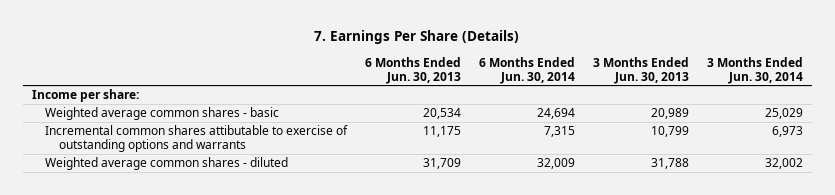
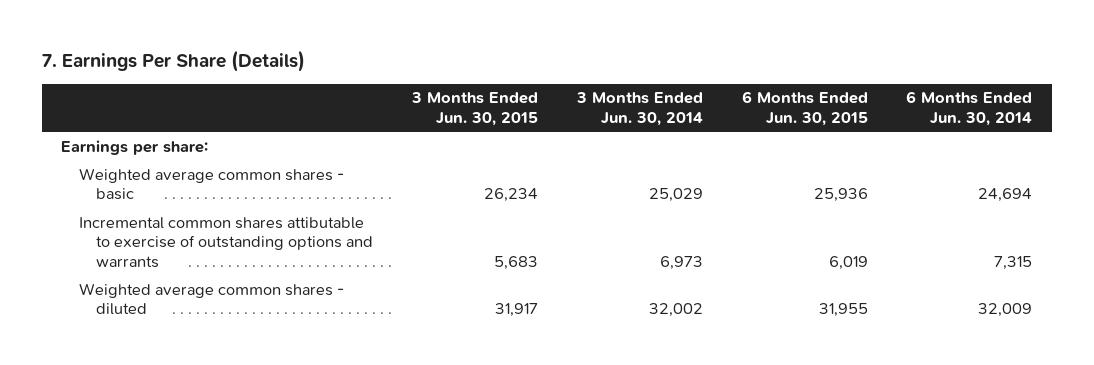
[365,56,462,84] 6 Months Ended Jun. 30, 2013 -> none
[592,56,689,84] 3 Months Ended Jun. 30, 2013 -> none
none -> [410,92,538,126] 3 Months Ended Jun. 30, 2015
none -> [741,91,868,126] 6 Months Ended Jun. 30, 2015
[31,89,139,103] Income per share: -> [61,139,209,155] Earnings per share:

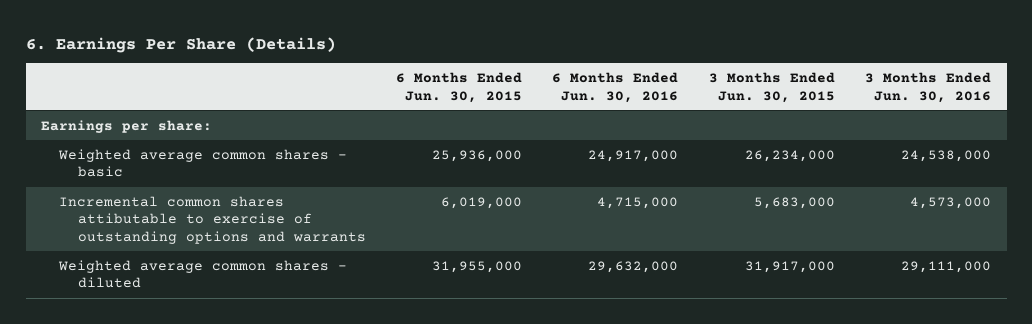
[41,50,305,73] 7. Earnings Per Share (Details) -> [25,36,336,53] 6. Earnings Per Share (Details)
[575,92,703,126] 3 Months Ended Jun. 30, 2014 -> none
[906,91,1033,126] 6 Months Ended Jun. 30, 2014 -> none
none -> [552,71,679,103] 6 Months Ended Jun. 30, 2016
none -> [865,71,992,103] 3 Months Ended Jun. 30, 2016
[483,188,538,203] 26,234 -> [744,149,835,162] 26,234,000
[813,188,868,203] 25,936 -> [431,149,522,162] 25,936,000
[493,255,538,270] 5,683 -> [753,196,835,209] 5,683,000
[828,255,868,270] 6,019 -> [440,196,522,209] 6,019,000
[494,303,538,318] 31,917 -> [744,260,835,273] 31,917,000
[818,303,868,318] 31,955 -> [431,260,522,273] 31,955,000

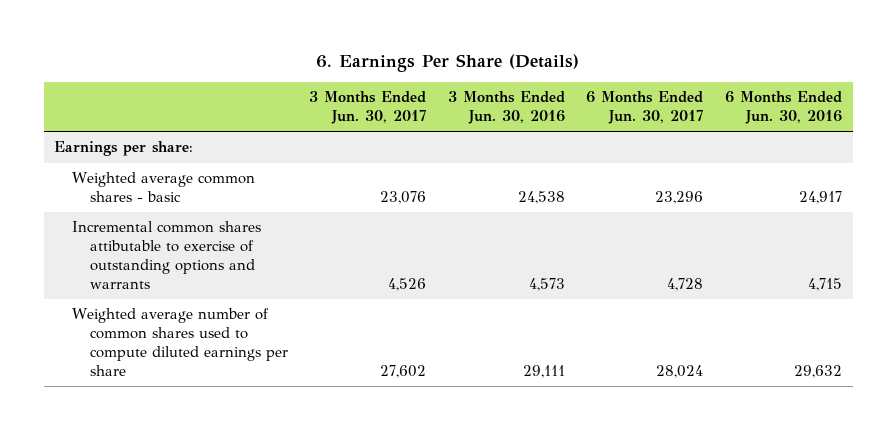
[395,71,522,103] 6 Months Ended Jun. 30, 2015 -> none
[708,71,835,103] 3 Months Ended Jun. 30, 2015 -> none
none -> [309,91,427,125] 3 Months Ended Jun. 30, 2017
none -> [586,91,704,125] 6 Months Ended Jun. 30, 2017
[588,149,679,162] 24,917,000 -> [798,191,842,205] 24,917
[901,149,992,162] 24,538,000 -> [517,191,565,205] 24,538
[597,196,679,209] 4,715,000 -> [807,278,842,292] 4,715
[910,196,992,209] 4,573,000 -> [528,278,565,292] 4,573
[58,259,348,289] Weighted average common shares - diluted -> [72,308,288,377] Weighted average number of common shares used to compute diluted earnings per share
[588,260,679,273] 29,632,000 -> [793,365,842,379] 29,632
[901,260,992,273] 29,111,000 -> [522,365,565,379] 29,111

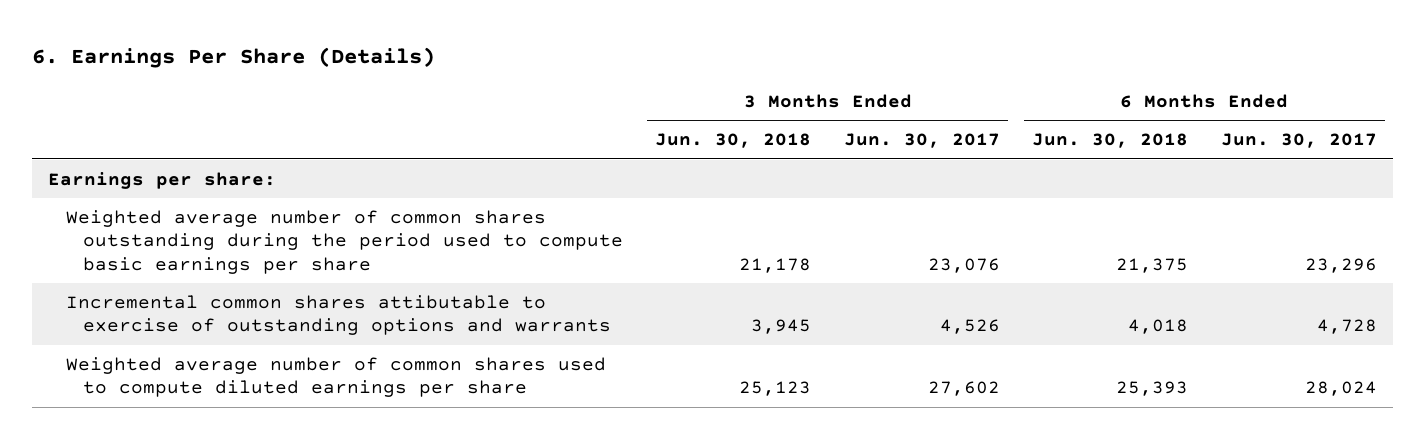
[447,91,565,125] 3 Months Ended Jun. 30, 2016 -> none
[724,91,842,125] 6 Months Ended Jun. 30, 2016 -> none
none -> [655,133,812,149] Jun. 30, 2018
none -> [1032,133,1189,149] Jun. 30, 2018
[72,172,256,203] Weighted average common shares - basic -> [65,209,623,275] Weighted average number of common shares outstanding during the period used to compute basic earnings per share

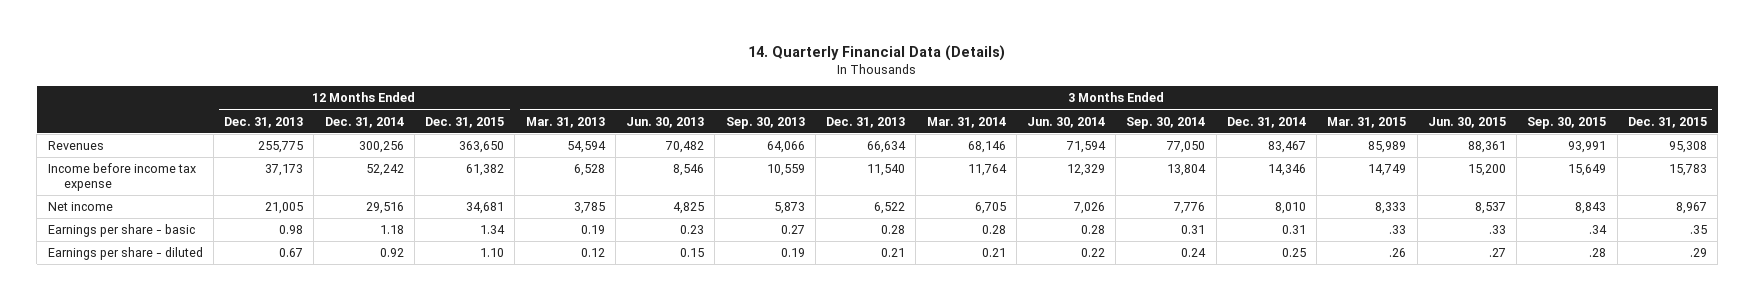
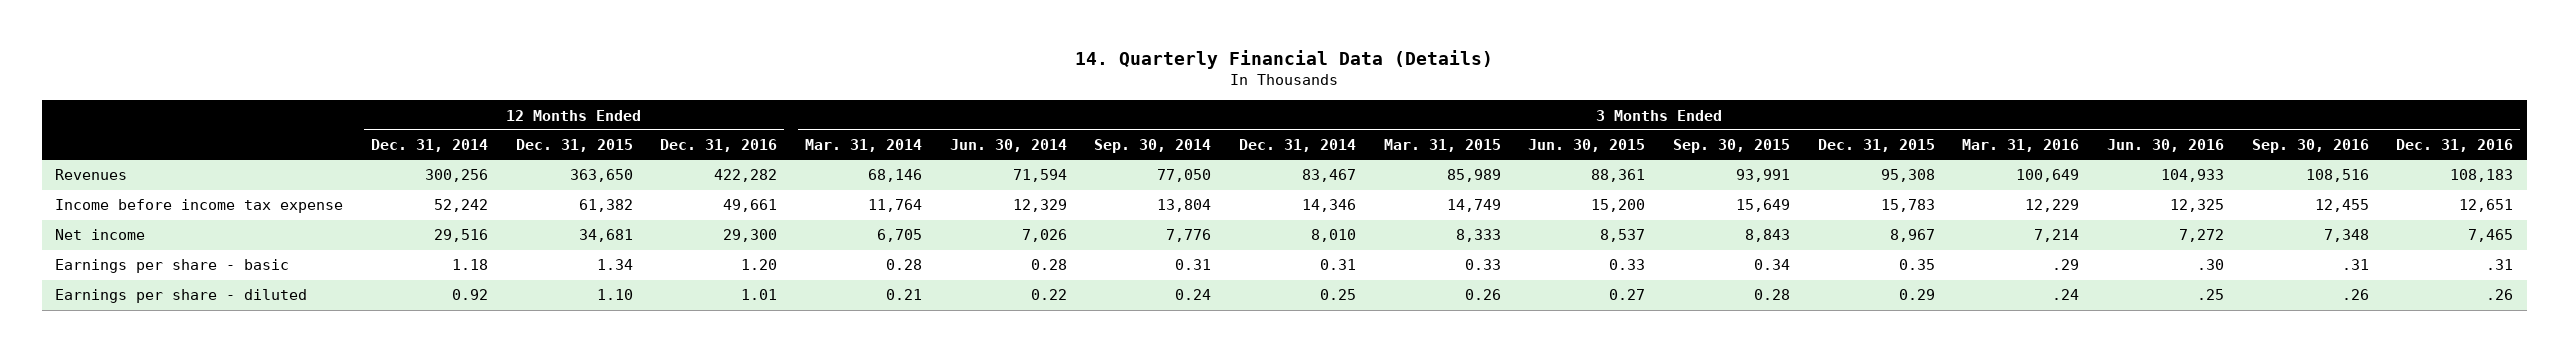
[224,116,304,128] Dec. 31, 2013 -> none
[525,116,605,128] Mar. 31, 2013 -> none
[626,116,705,128] Jun. 30, 2013 -> none
[725,116,805,129] Sep. 30, 2013 -> none
[826,116,906,128] Dec. 31, 2013 -> none
none -> [660,139,778,153] Dec. 31, 2016
none -> [1962,139,2080,153] Mar. 31, 2016
none -> [2106,139,2224,153] Jun. 30, 2016
none -> [2251,139,2369,154] Sep. 30, 2016
none -> [2396,139,2514,153] Dec. 31, 2016
[1389,225,1407,235] .33 -> [1464,259,1501,271] 0.33
[1488,225,1506,235] .33 -> [1609,259,1646,271] 0.33
[1589,225,1608,235] .34 -> [1753,259,1790,271] 0.34
[1689,225,1707,235] .35 -> [1898,259,1935,271] 0.35
[1389,248,1407,258] .26 -> [1464,289,1501,301] 0.26
[1488,248,1506,258] .27 -> [1609,289,1646,301] 0.27
[1589,248,1607,258] .28 -> [1753,289,1790,301] 0.28
[1689,248,1707,258] .29 -> [1898,289,1935,301] 0.29

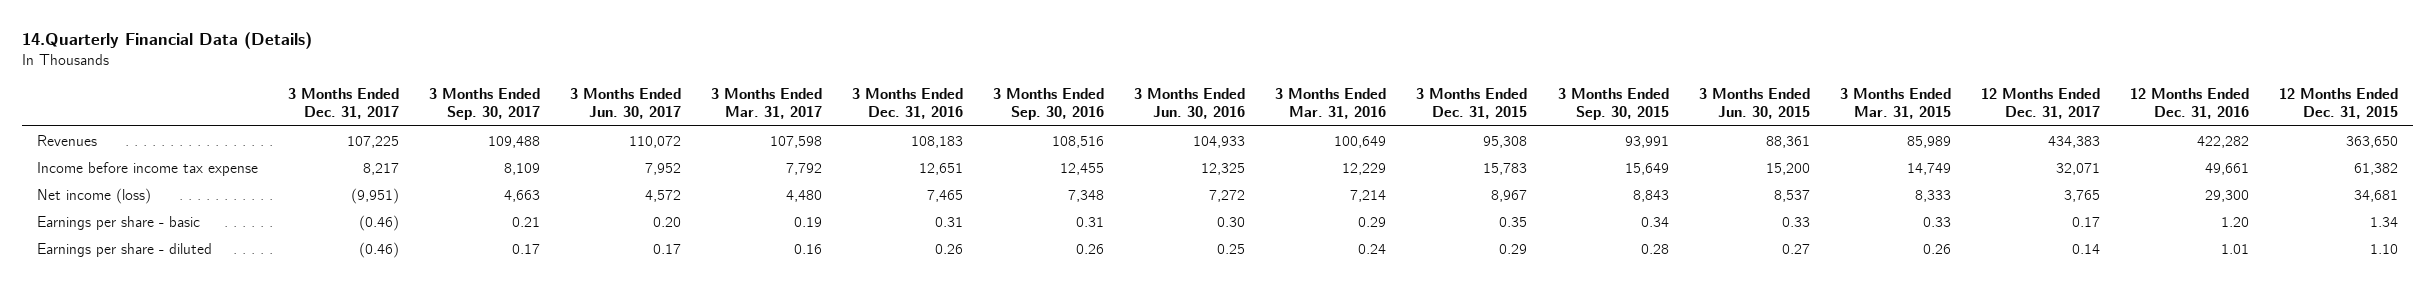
[1075,49,1494,69] 14. Quarterly Financial Data (Details) -> [21,31,312,49] 14.Quarterly Financial Data (Details)
[371,139,489,153] Dec. 31, 2014 -> none
[805,139,923,153] Mar. 31, 2014 -> none
[949,139,1067,153] Jun. 30, 2014 -> none
[1094,139,1212,154] Sep. 30, 2014 -> none
[1239,139,1357,153] Dec. 31, 2014 -> none
none -> [287,87,399,120] 3 Months Ended Dec. 31, 2017
none -> [428,87,540,121] 3 Months Ended Sep. 30, 2017
none -> [569,87,681,120] 3 Months Ended Jun. 30, 2017
none -> [710,87,822,120] 3 Months Ended Mar. 31, 2017
none -> [1980,87,2100,120] 12 Months Ended Dec. 31, 2017
[55,229,146,241] Net income -> [36,187,151,204] Net income (loss)
[2052,259,2080,271] .29 -> [1358,216,1387,227] 0.29
[2196,259,2224,271] .30 -> [1217,216,1246,227] 0.30
[2341,259,2369,271] .31 -> [1076,216,1105,227] 0.31
[2486,259,2514,271] .31 -> [935,216,964,227] 0.31
[2052,289,2080,301] .24 -> [1358,243,1387,254] 0.24
[2196,289,2224,301] .25 -> [1217,243,1246,254] 0.25
[2341,289,2369,301] .26 -> [1076,243,1105,254] 0.26
[2486,289,2514,301] .26 -> [935,243,964,254] 0.26

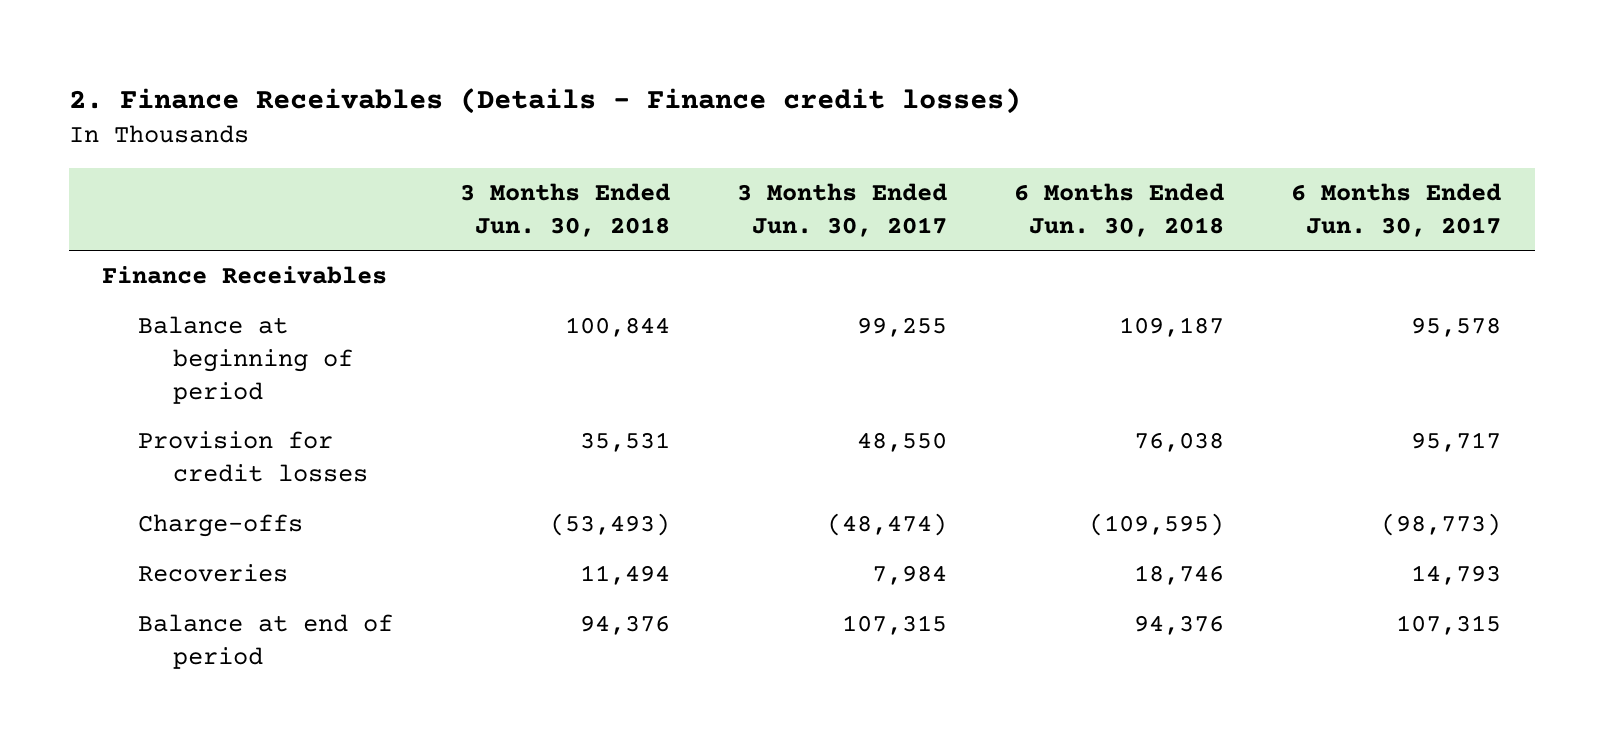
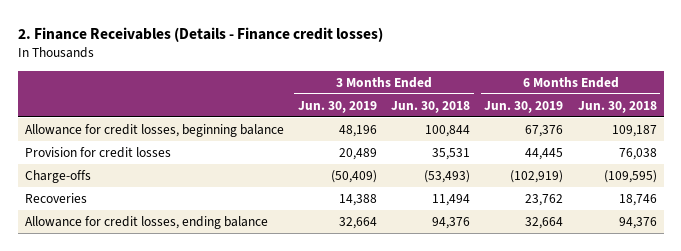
[737,183,948,237] 3 Months Ended Jun. 30, 2017 -> none
[1291,183,1502,237] 6 Months Ended Jun. 30, 2017 -> none
none -> [297,100,377,113] Jun. 30, 2019
none -> [484,100,564,113] Jun. 30, 2019
[102,266,388,285] Finance Receivables -> none
[137,316,354,404] Balance at beginning of period -> [24,124,284,138] Allowance for credit losses, beginning balance
[137,614,393,670] Balance at end of period -> [24,216,268,230] Allowance for credit losses, ending balance

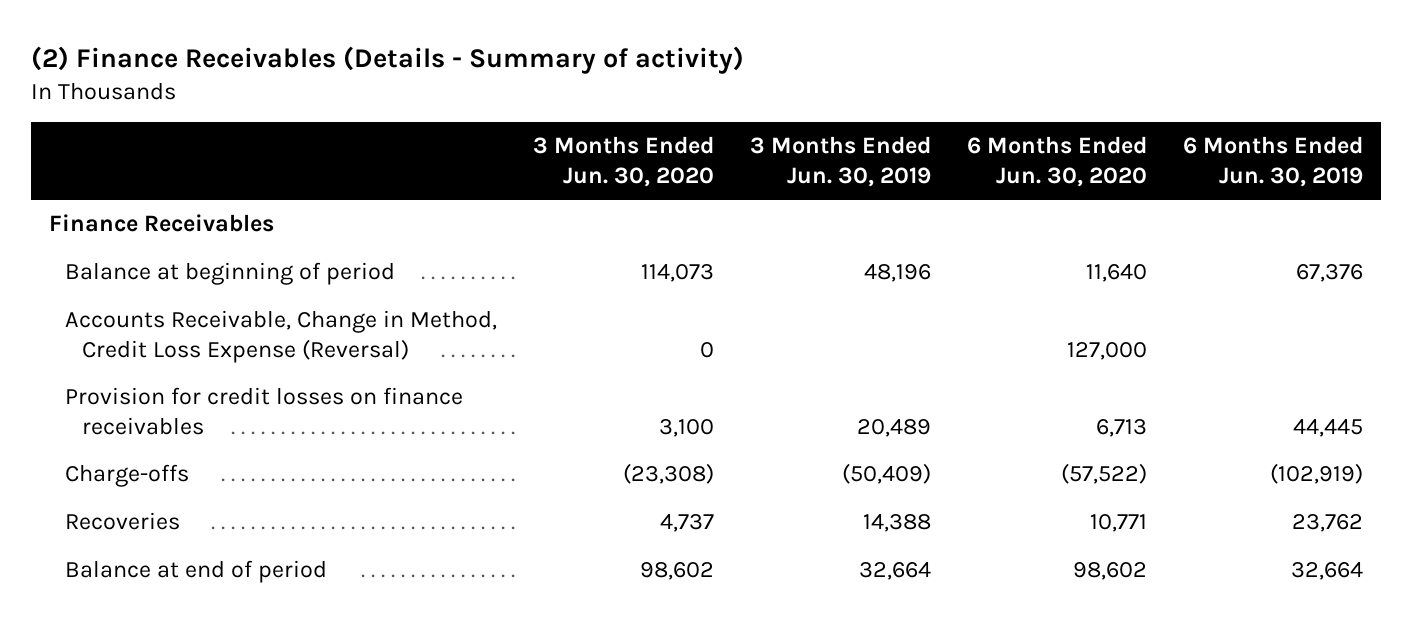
[17,26,383,42] 2. Finance Receivables (Details - Finance credit losses) -> [30,45,744,74] (2) Finance Receivables (Details - Summary of activity)
[391,100,471,113] Jun. 30, 2018 -> none
[577,100,657,113] Jun. 30, 2018 -> none
none -> [533,136,715,187] 3 Months Ended Jun. 30, 2020
none -> [967,136,1148,187] 6 Months Ended Jun. 30, 2020
none -> [48,214,274,233] Finance Receivables
[24,124,284,138] Allowance for credit losses, beginning balance -> [65,262,396,286] Balance at beginning of period
none -> [65,310,498,363] Accounts Receivable, Change in Method, Credit Loss Expense (Reversal)
[24,147,171,159] Provision for credit losses -> [65,387,464,435] Provision for credit losses on finance receivables
[24,216,268,230] Allowance for credit losses, ending balance -> [65,560,328,584] Balance at end of period

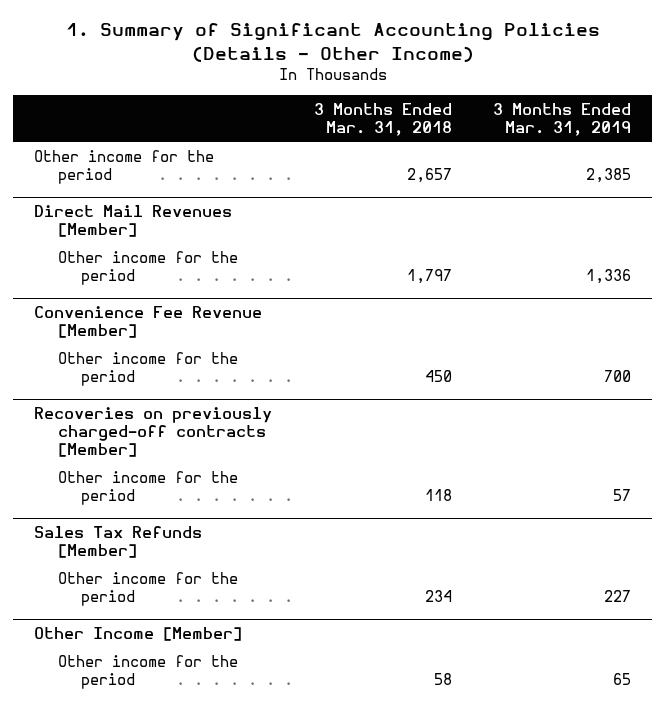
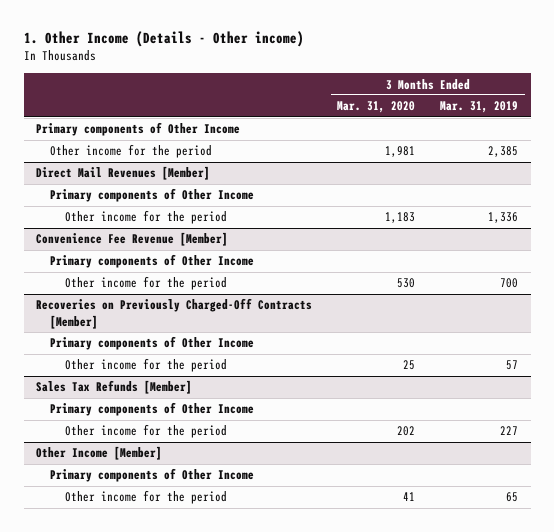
[65,23,600,62] 1. Summary of Significant Accounting Policies (Details - Other Income) -> [23,31,304,48] 1. Other Income (Details - Other income)
[313,102,452,136] 3 Months Ended Mar. 31, 2018 -> none
none -> [337,101,416,114] Mar. 31, 2020
none -> [36,122,241,137] Primary components of Other Income
none -> [50,188,255,203] Primary components of Other Income
none -> [50,254,255,269] Primary components of Other Income
[33,406,272,457] Recoveries on previously charged-off contracts [Member] -> [36,298,313,329] Recoveries on Previously Charged-Off Contracts [Member]
none -> [50,336,255,351] Primary components of Other Income
none -> [50,402,255,417] Primary components of Other Income
none -> [50,468,255,483] Primary components of Other Income

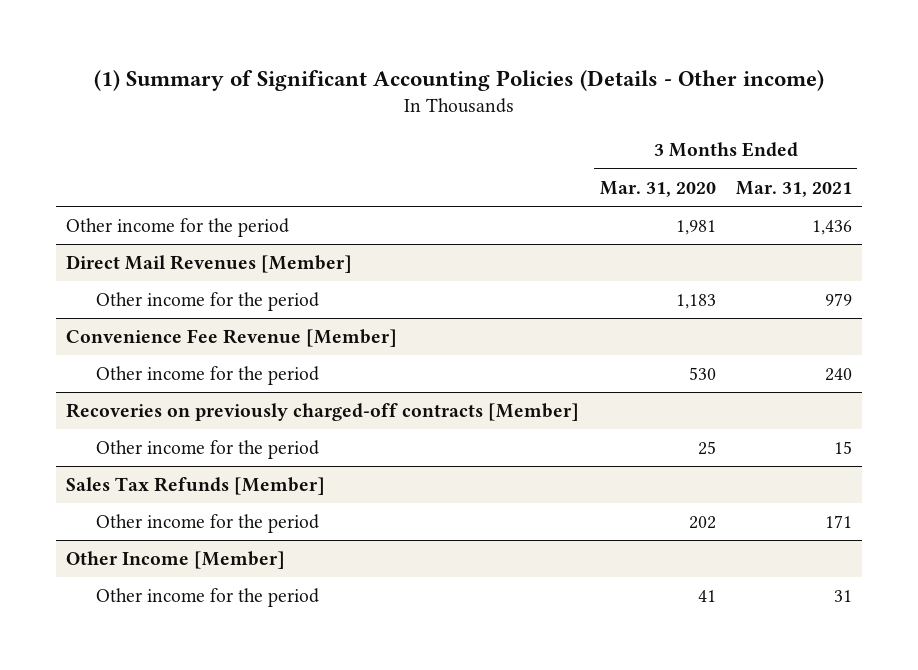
[23,31,304,48] 1. Other Income (Details - Other income) -> [94,69,825,91] (1) Summary of Significant Accounting Policies (Details - Other income)
[440,101,519,114] Mar. 31, 2019 -> none
none -> [736,180,853,197] Mar. 31, 2021
[36,122,241,137] Primary components of Other Income -> none
[50,188,255,203] Primary components of Other Income -> none
[50,254,255,269] Primary components of Other Income -> none
[50,336,255,351] Primary components of Other Income -> none
[36,298,313,329] Recoveries on Previously Charged-Off Contracts [Member] -> [65,403,579,422] Recoveries on previously charged-off contracts [Member]
[50,402,255,417] Primary components of Other Income -> none
[50,468,255,483] Primary components of Other Income -> none

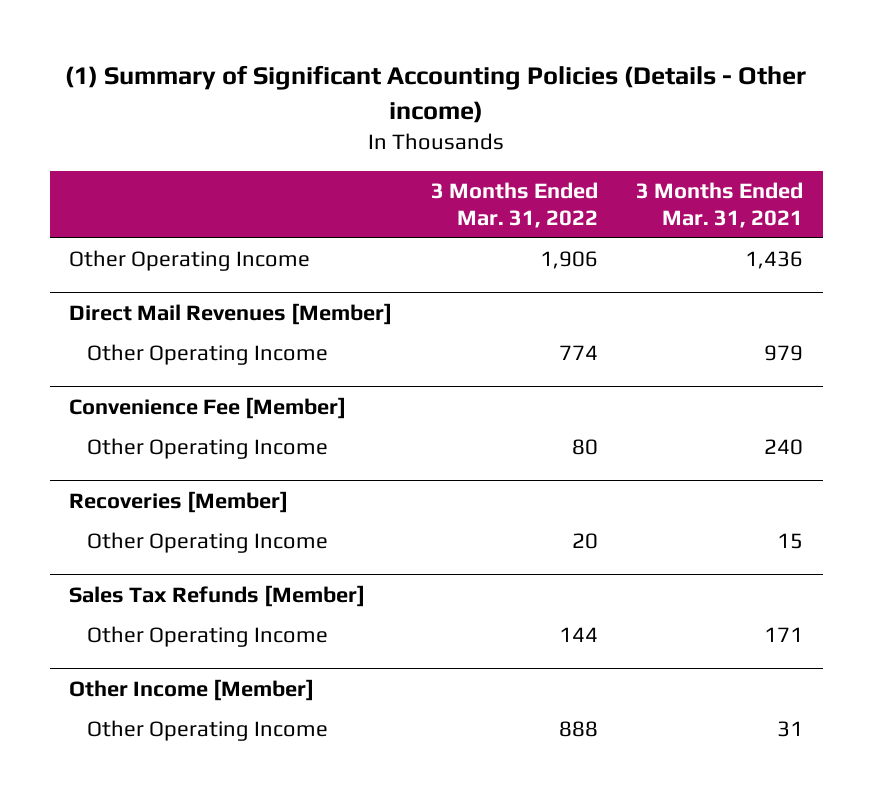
[599,180,716,197] Mar. 31, 2020 -> none
none -> [430,182,598,229] 3 Months Ended Mar. 31, 2022
[65,218,289,238] Other income for the period -> [69,250,311,272] Other Operating Income
[96,292,320,312] Other income for the period -> [87,344,329,366] Other Operating Income
[65,329,397,348] Convenience Fee Revenue [Member] -> [69,396,347,419] Convenience Fee [Member]
[96,366,320,386] Other income for the period -> [87,438,329,460] Other Operating Income
[65,403,579,422] Recoveries on previously charged-off contracts [Member] -> [69,490,289,513] Recoveries [Member]
[96,440,320,460] Other income for the period -> [87,532,329,554] Other Operating Income
[96,514,320,534] Other income for the period -> [87,626,329,648] Other Operating Income
[96,588,320,608] Other income for the period -> [87,720,329,742] Other Operating Income

